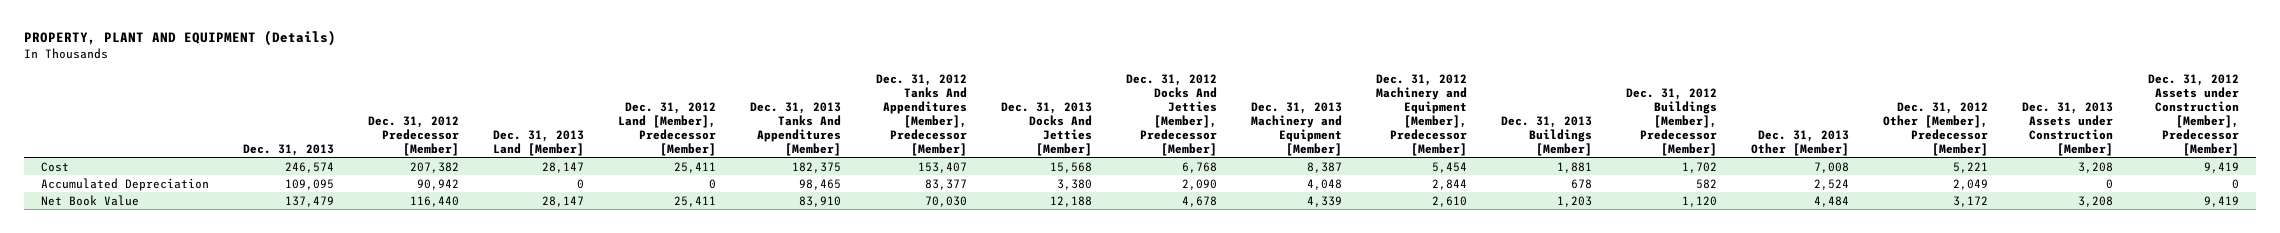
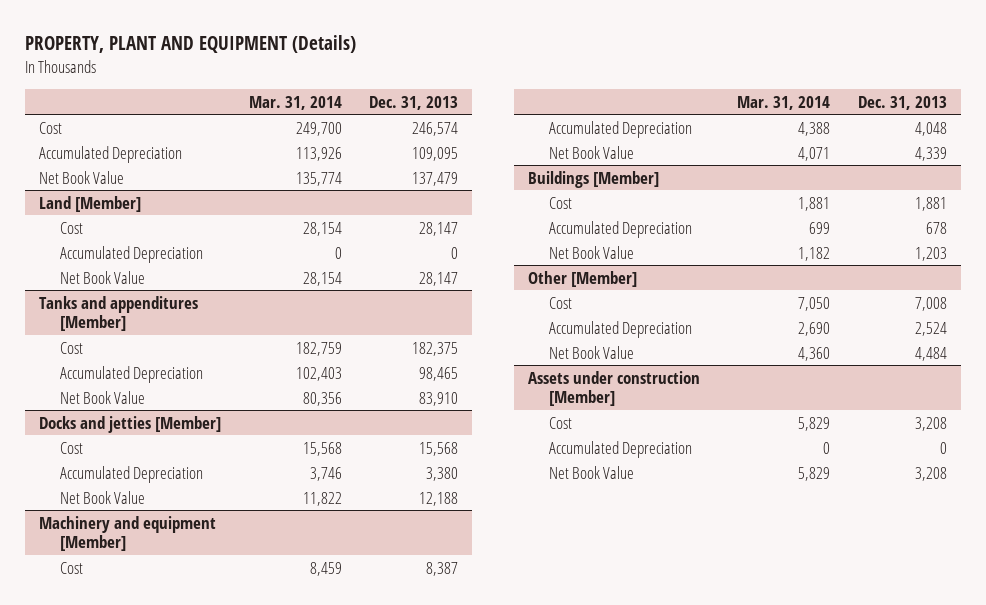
[368,115,460,156] Dec. 31, 2012 Predecessor [Member] -> none
[493,129,585,156] Dec. 31, 2013 Land [Member] -> none
[618,101,717,156] Dec. 31, 2012 Land [Member], Predecessor [Member] -> none
[750,101,842,156] Dec. 31, 2013 Tanks And Appenditures [Member] -> none
[875,73,967,156] Dec. 31, 2012 Tanks And Appenditures [Member], Predecessor [Member] -> none
[1000,101,1092,156] Dec. 31, 2013 Docks And Jetties [Member] -> none
[1125,73,1217,156] Dec. 31, 2012 Docks And Jetties [Member], Predecessor [Member] -> none
[1250,101,1342,156] Dec. 31, 2013 Machinery and Equipment [Member] -> none
[1375,73,1467,156] Dec. 31, 2012 Machinery and Equipment [Member], Predecessor [Member] -> none
[1501,115,1593,156] Dec. 31, 2013 Buildings [Member] -> none
[1626,87,1718,156] Dec. 31, 2012 Buildings [Member], Predecessor [Member] -> none
[1751,129,1850,156] Dec. 31, 2013 Other [Member] -> none
[1883,101,1989,156] Dec. 31, 2012 Other [Member], Predecessor [Member] -> none
[2022,101,2114,156] Dec. 31, 2013 Assets under Construction [Member] -> none
[2147,73,2239,156] Dec. 31, 2012 Assets under Construction [Member], Predecessor [Member] -> none
none -> [248,95,342,110] Mar. 31, 2014
none -> [38,195,141,212] Land [Member]
none -> [60,221,84,234] Cost
none -> [60,245,204,263] Accumulated Depreciation
none -> [60,270,146,284] Net Book Value
none -> [38,295,198,332] Tanks and appenditures [Member]
none -> [60,341,84,354] Cost
none -> [60,365,204,383] Accumulated Depreciation
none -> [60,390,146,404] Net Book Value
none -> [38,415,221,433] Docks and jetties [Member]
none -> [60,441,84,454] Cost
none -> [60,465,204,483] Accumulated Depreciation
none -> [60,490,146,504] Net Book Value
none -> [38,515,216,552] Machinery and equipment [Member]
none -> [60,561,84,574] Cost
none -> [548,120,692,138] Accumulated Depreciation
none -> [548,145,634,159] Net Book Value
none -> [527,170,659,188] Buildings [Member]
none -> [548,196,572,209] Cost
none -> [548,220,692,238] Accumulated Depreciation
none -> [548,245,634,259] Net Book Value
none -> [527,270,637,287] Other [Member]
none -> [548,296,572,309] Cost
none -> [548,320,692,338] Accumulated Depreciation
none -> [548,345,634,359] Net Book Value
none -> [527,370,700,407] Assets under construction [Member]
none -> [548,416,572,429] Cost
none -> [548,440,692,458] Accumulated Depreciation
none -> [548,465,634,479] Net Book Value

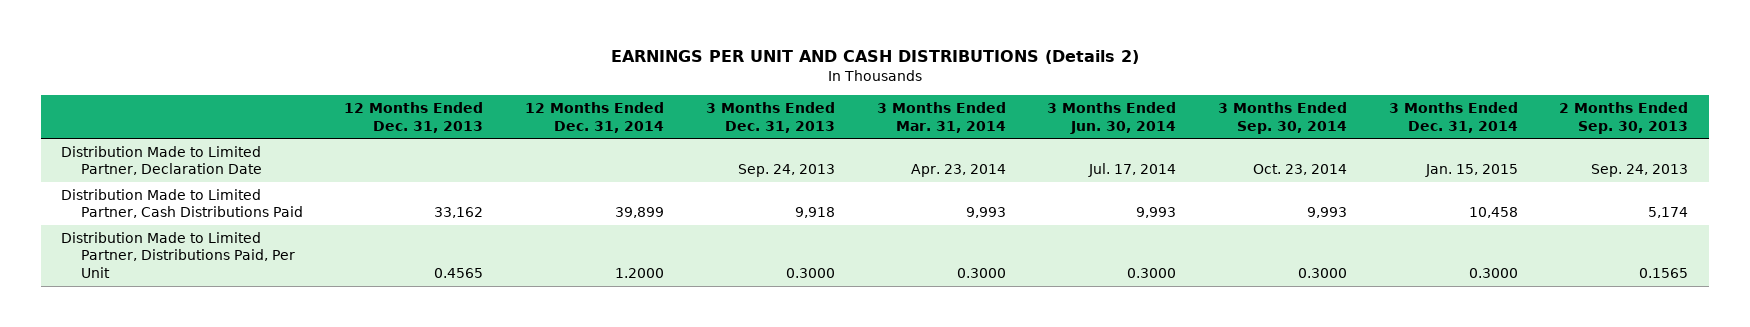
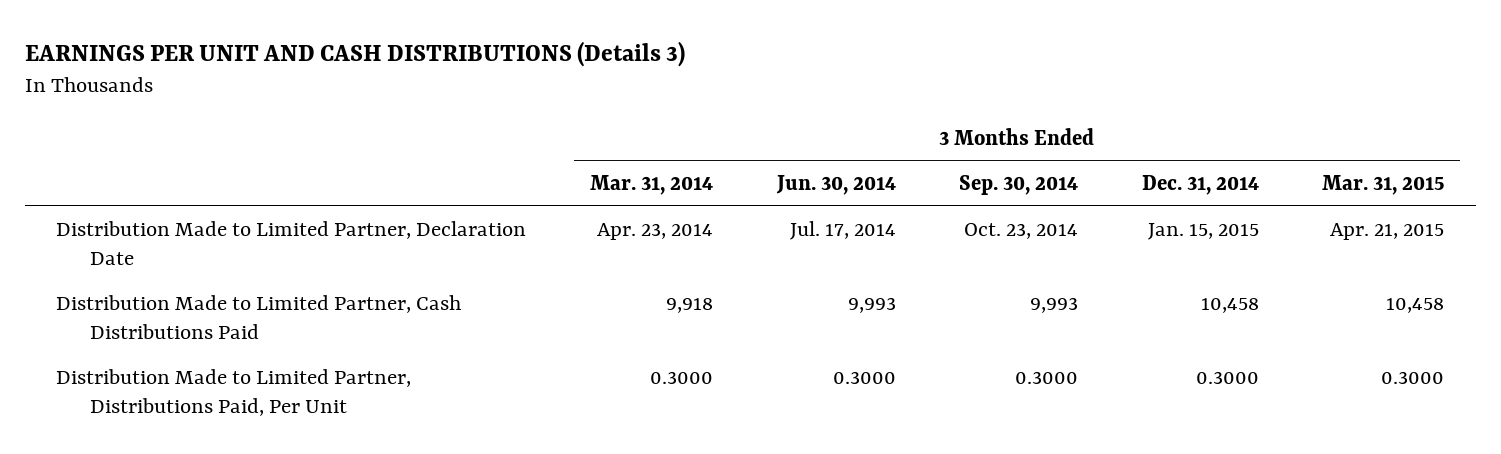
[610,50,1139,65] EARNINGS PER UNIT AND CASH DISTRIBUTIONS (Details 2) -> [24,40,685,67] EARNINGS PER UNIT AND CASH DISTRIBUTIONS (Details 3)
[344,101,484,133] 12 Months Ended Dec. 31, 2013 -> none
[525,101,665,133] 12 Months Ended Dec. 31, 2014 -> none
[705,101,835,133] 3 Months Ended Dec. 31, 2013 -> none
[1559,101,1689,134] 2 Months Ended Sep. 30, 2013 -> none
none -> [1322,174,1445,195] Mar. 31, 2015
[965,207,1006,219] 9,993 -> [665,298,713,314] 9,918

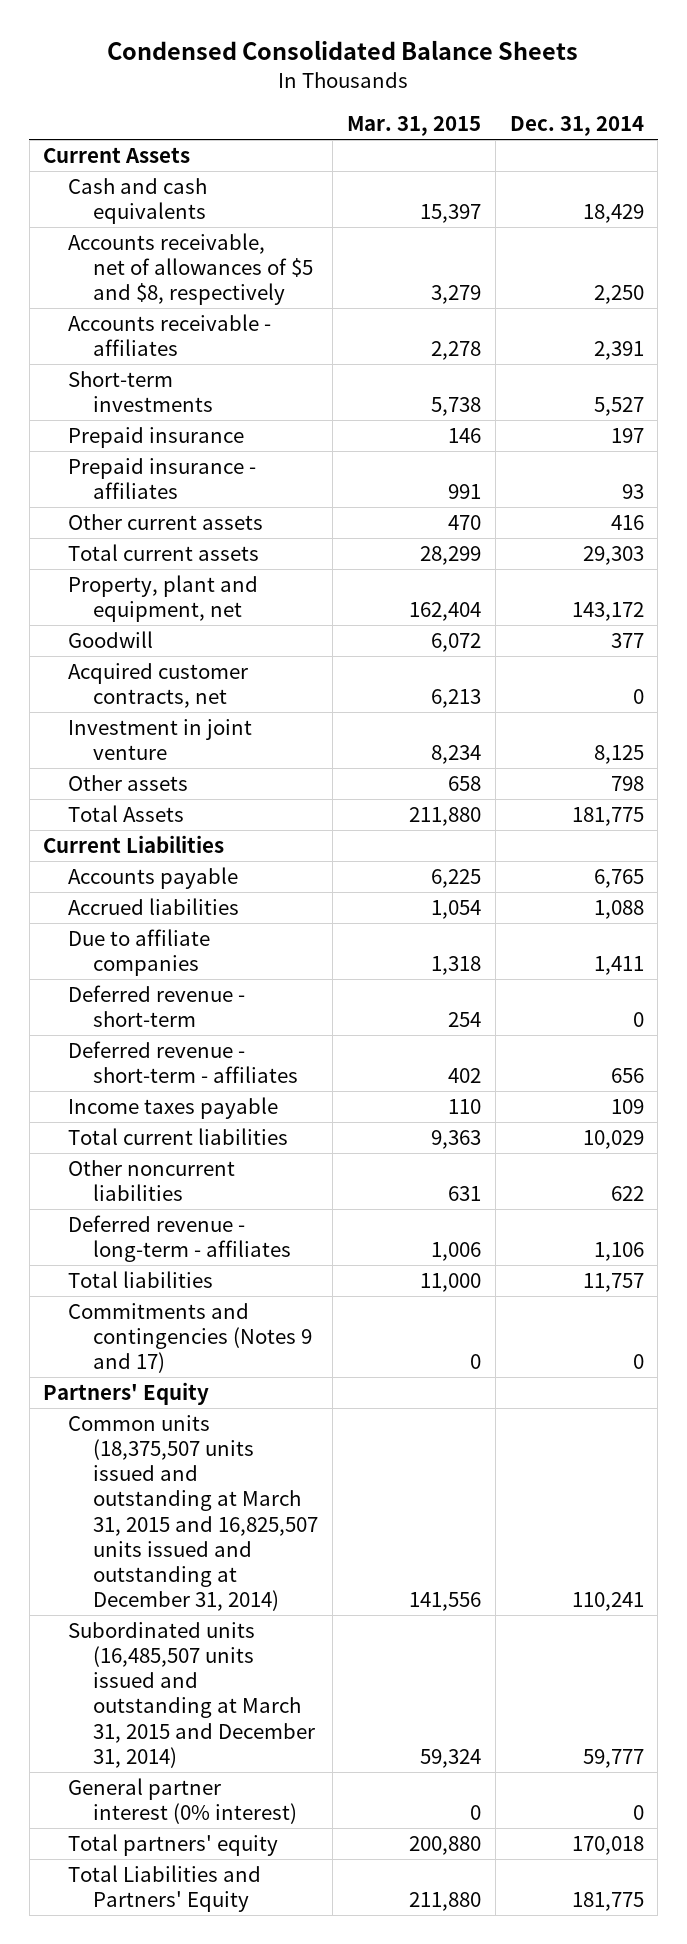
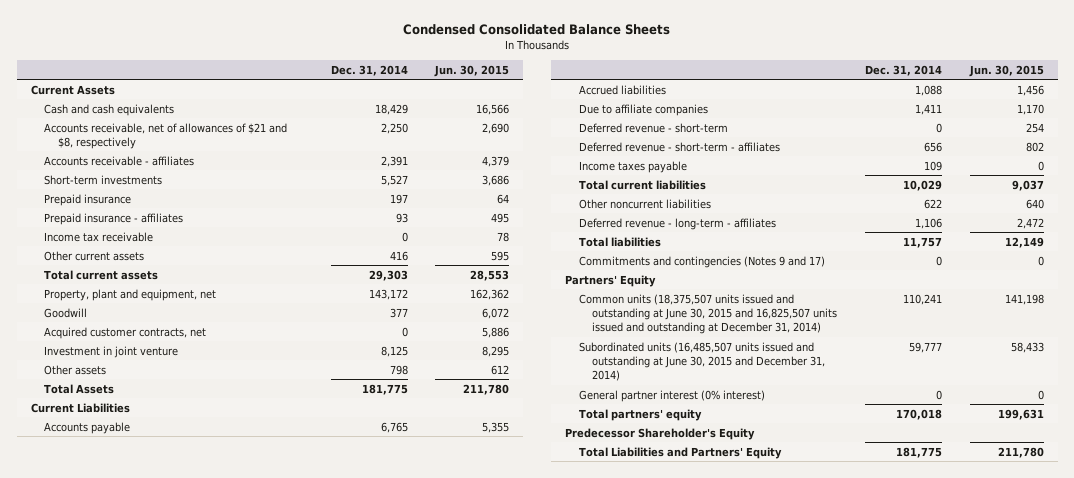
[347,115,482,136] Mar. 31, 2015 -> none
none -> [434,64,510,77] Jun. 30, 2015
[68,232,314,306] Accounts receivable, net of allowances of $5 and $8, respectively -> [44,122,288,149] Accounts receivable, net of allowances of $21 and $8, respectively
none -> [44,231,154,242] Income tax receivable
[68,1414,319,1612] Common units (18,375,507 units issued and outstanding at March 31, 2015 and 16,825,507 units issued and outstanding at December 31, 2014) -> [578,293,838,334] Common units (18,375,507 units issued and outstanding at June 30, 2015 and 16,825,507 units issued and outstanding at December 31, 2014)
[68,1621,316,1768] Subordinated units (16,485,507 units issued and outstanding at March 31, 2015 and December 31, 2014) -> [578,341,826,381] Subordinated units (16,485,507 units issued and outstanding at June 30, 2015 and December 31, 2014)
none -> [564,427,755,440] Predecessor Shareholder's Equity

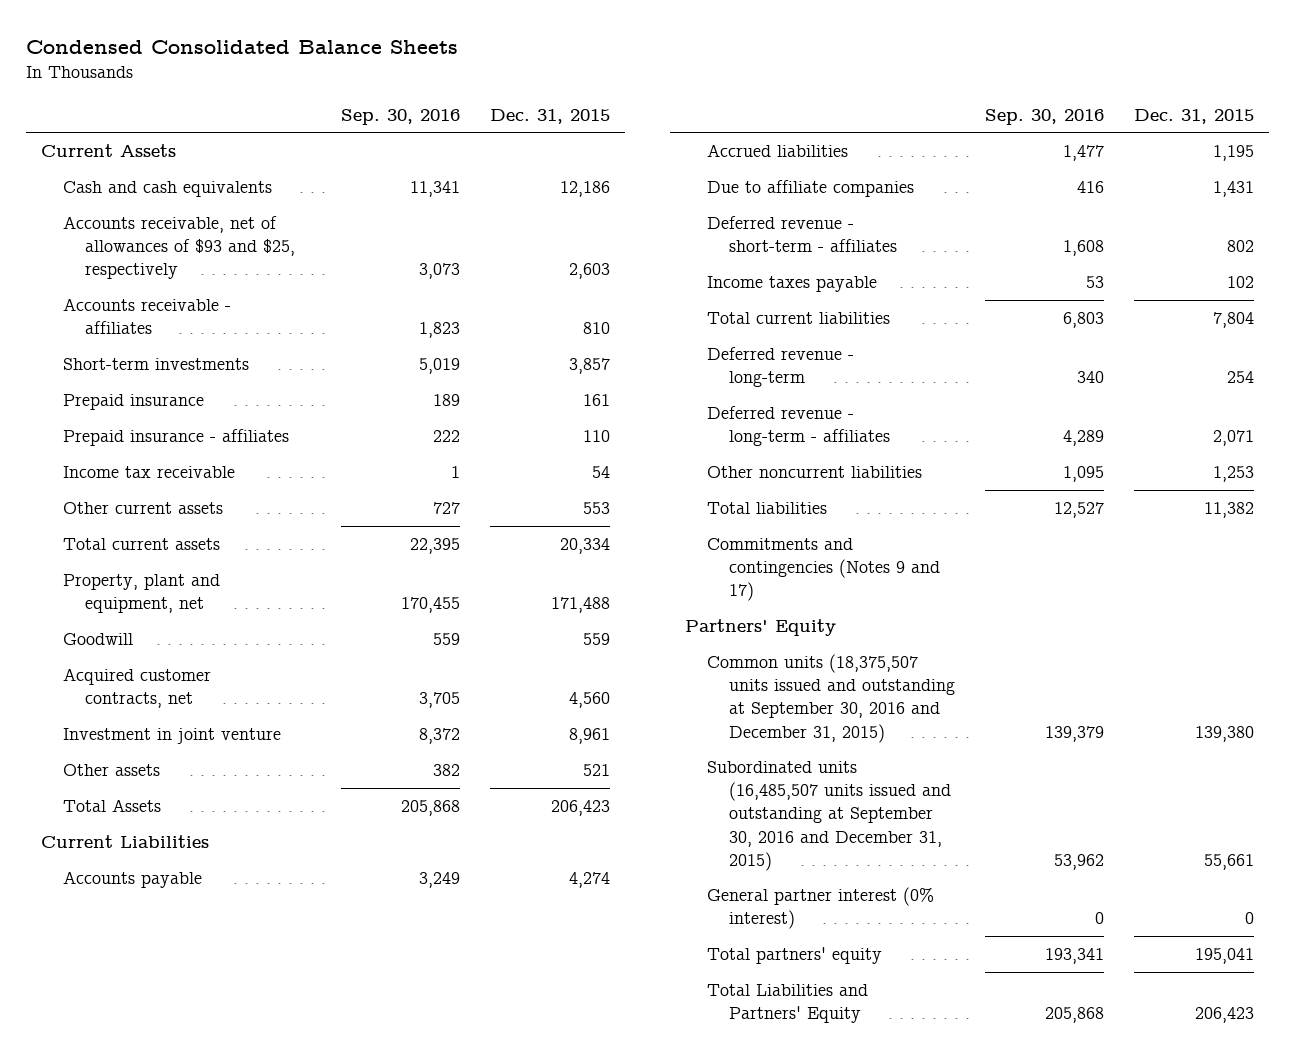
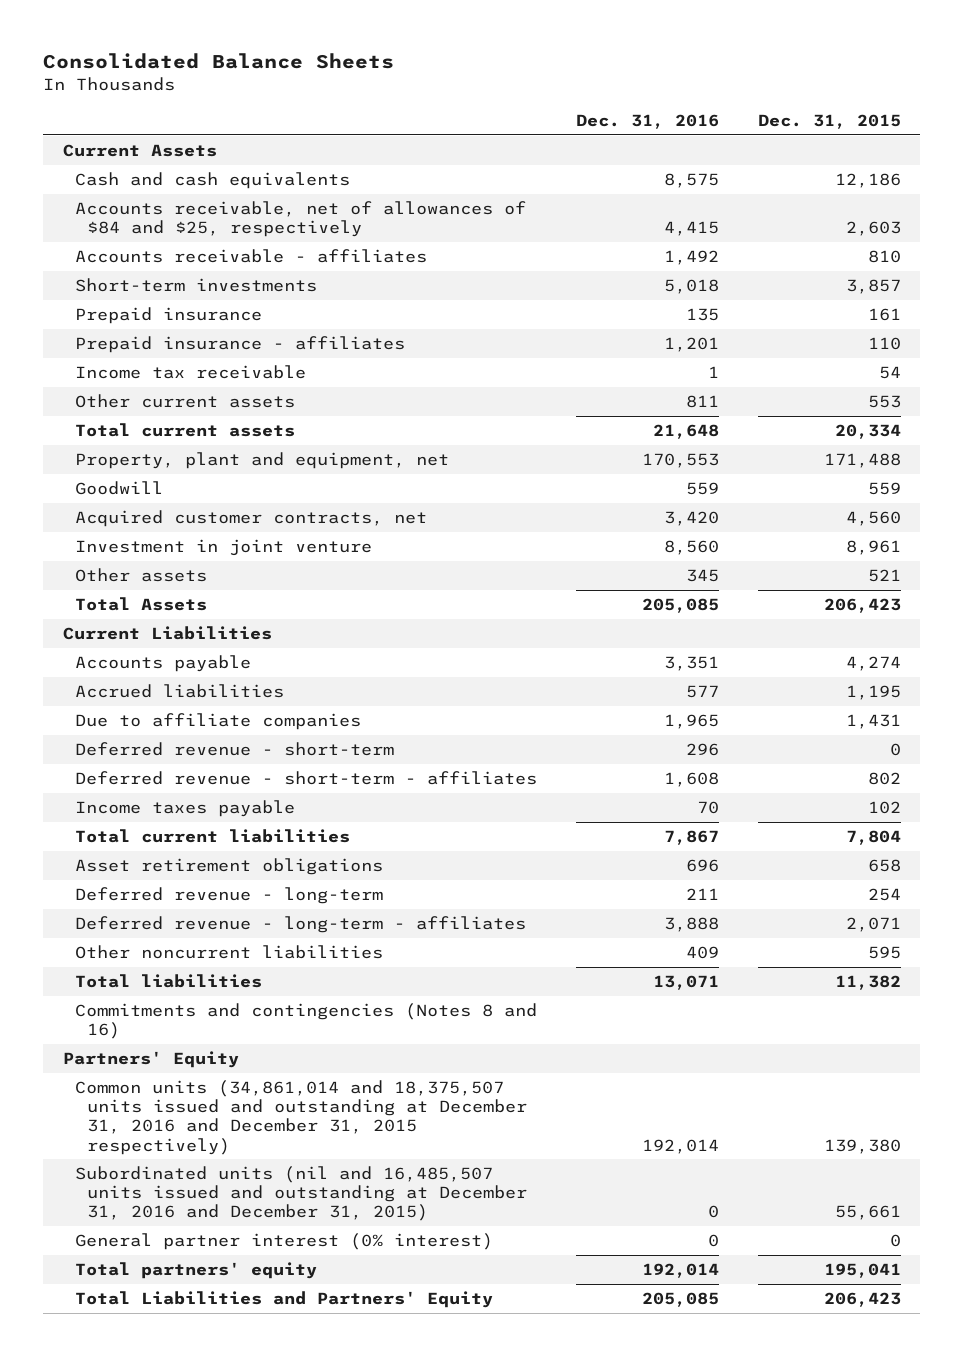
[25,39,458,54] Condensed Consolidated Balance Sheets -> [43,53,395,70] Consolidated Balance Sheets
[340,108,460,125] Sep. 30, 2016 -> none
none -> [575,114,719,130] Dec. 31, 2016
[62,216,295,280] Accounts receivable, net of allowances of $93 and $25, respectively -> [74,201,526,238] Accounts receivable, net of allowances of $84 and $25, respectively
none -> [74,742,394,757] Deferred revenue - short-term
none -> [74,858,383,876] Asset retirement obligations
[1213,466,1255,483] 1,253 -> [867,946,901,960] 595
[707,538,941,602] Commitments and contingencies (Notes 9 and 17) -> [74,1003,537,1040] Commitments and contingencies (Notes 8 and 16)
[707,654,956,743] Common units (18,375,507 units issued and outstanding at September 30, 2016 and December 31, 2015) -> [74,1080,527,1155] Common units (34,861,014 and 18,375,507 units issued and outstanding at December 31, 2016 and December 31, 2015 respectively)
[707,761,952,871] Subordinated units (16,485,507 units issued and outstanding at September 30, 2016 and December 31, 2015) -> [74,1166,527,1222] Subordinated units (nil and 16,485,507 units issued and outstanding at December 31, 2016 and December 31, 2015)

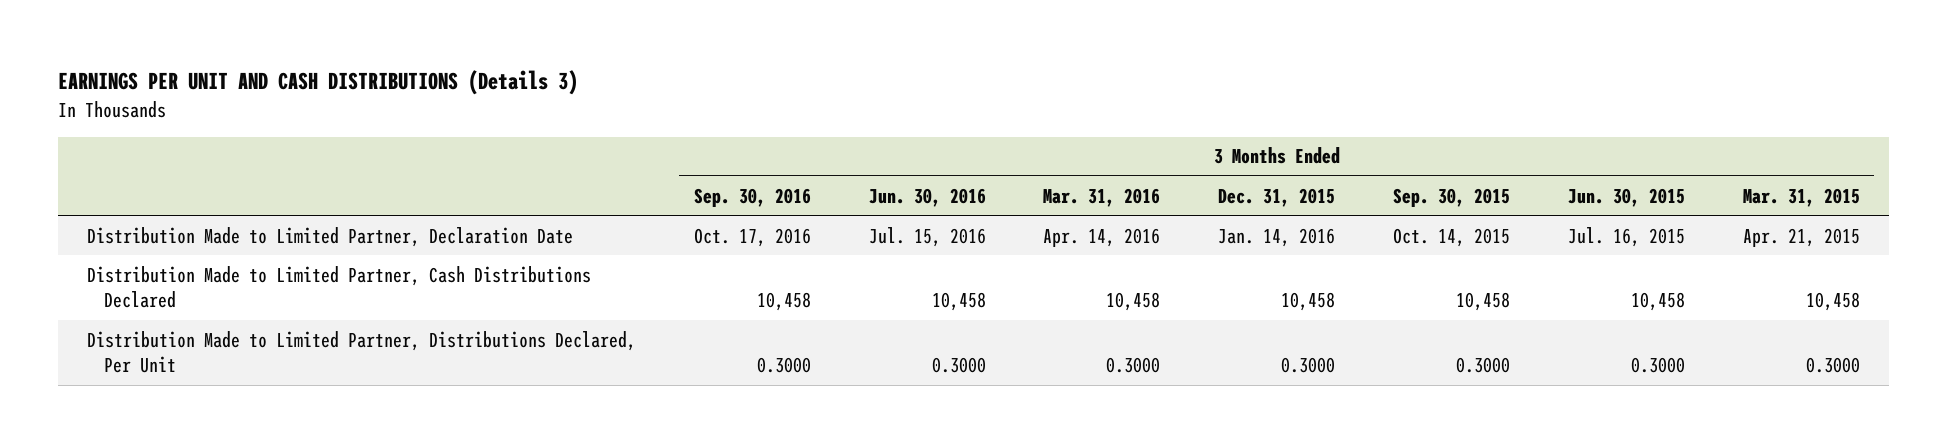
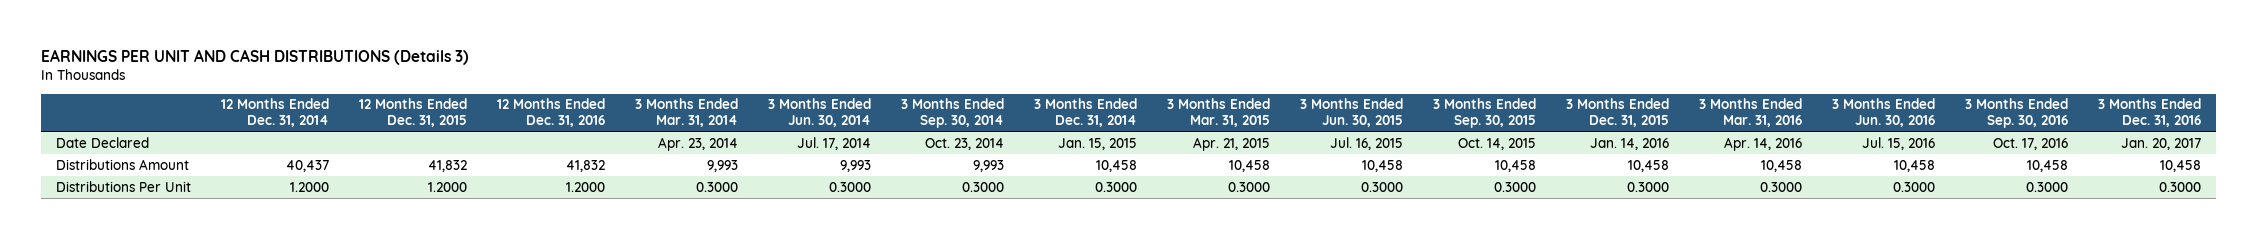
none -> [221,98,330,128] 12 Months Ended Dec. 31, 2014
none -> [359,98,468,128] 12 Months Ended Dec. 31, 2015
none -> [497,98,606,128] 12 Months Ended Dec. 31, 2016
none -> [635,98,739,128] 3 Months Ended Mar. 31, 2014
none -> [768,98,872,128] 3 Months Ended Jun. 30, 2014
none -> [901,98,1005,129] 3 Months Ended Sep. 30, 2014
none -> [1034,98,1138,128] 3 Months Ended Dec. 31, 2014
none -> [2098,98,2202,128] 3 Months Ended Dec. 31, 2016
[87,226,574,247] Distribution Made to Limited Partner, Declaration Date -> [56,136,150,148] Date Declared
[87,265,592,309] Distribution Made to Limited Partner, Cash Distributions Declared -> [56,158,190,170] Distributions Amount
[87,330,637,374] Distribution Made to Limited Partner, Distributions Declared, Per Unit -> [56,180,192,192] Distributions Per Unit

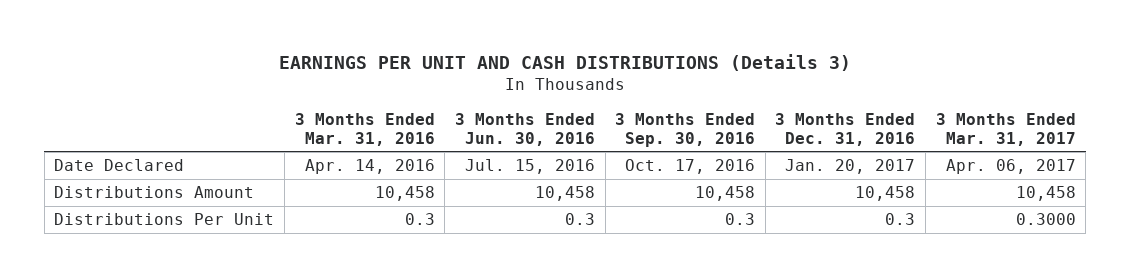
[221,98,330,128] 12 Months Ended Dec. 31, 2014 -> none
[359,98,468,128] 12 Months Ended Dec. 31, 2015 -> none
[497,98,606,128] 12 Months Ended Dec. 31, 2016 -> none
[635,98,739,128] 3 Months Ended Mar. 31, 2014 -> none
[768,98,872,128] 3 Months Ended Jun. 30, 2014 -> none
[901,98,1005,129] 3 Months Ended Sep. 30, 2014 -> none
[1034,98,1138,128] 3 Months Ended Dec. 31, 2014 -> none
[1167,98,1271,128] 3 Months Ended Mar. 31, 2015 -> none
[1300,98,1404,128] 3 Months Ended Jun. 30, 2015 -> none
[1433,98,1537,129] 3 Months Ended Sep. 30, 2015 -> none
[1566,98,1670,128] 3 Months Ended Dec. 31, 2015 -> none
none -> [935,113,1076,146] 3 Months Ended Mar. 31, 2017
[1760,181,1803,192] 0.3000 -> [404,213,435,226] 0.3
[1893,181,1936,192] 0.3000 -> [564,213,595,226] 0.3
[2026,181,2069,192] 0.3000 -> [725,213,756,226] 0.3
[2159,181,2202,192] 0.3000 -> [885,213,916,226] 0.3

